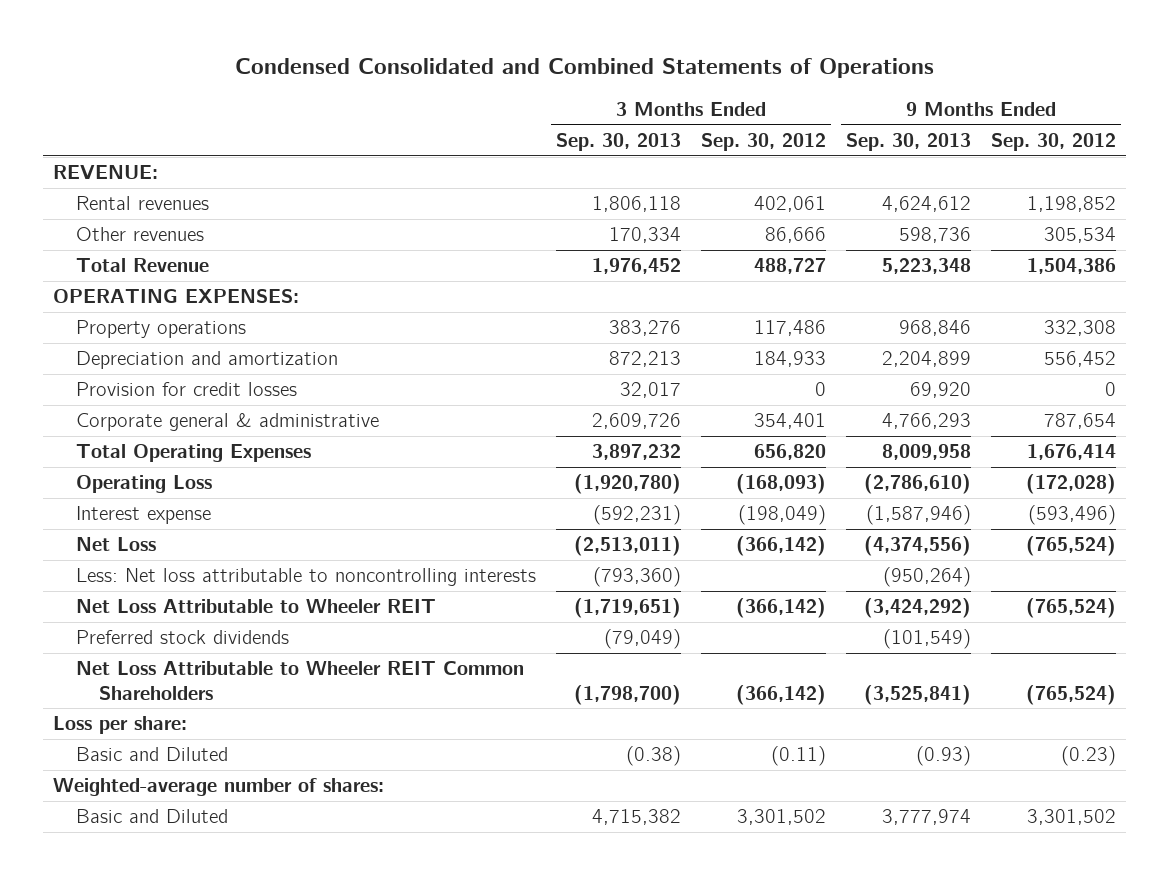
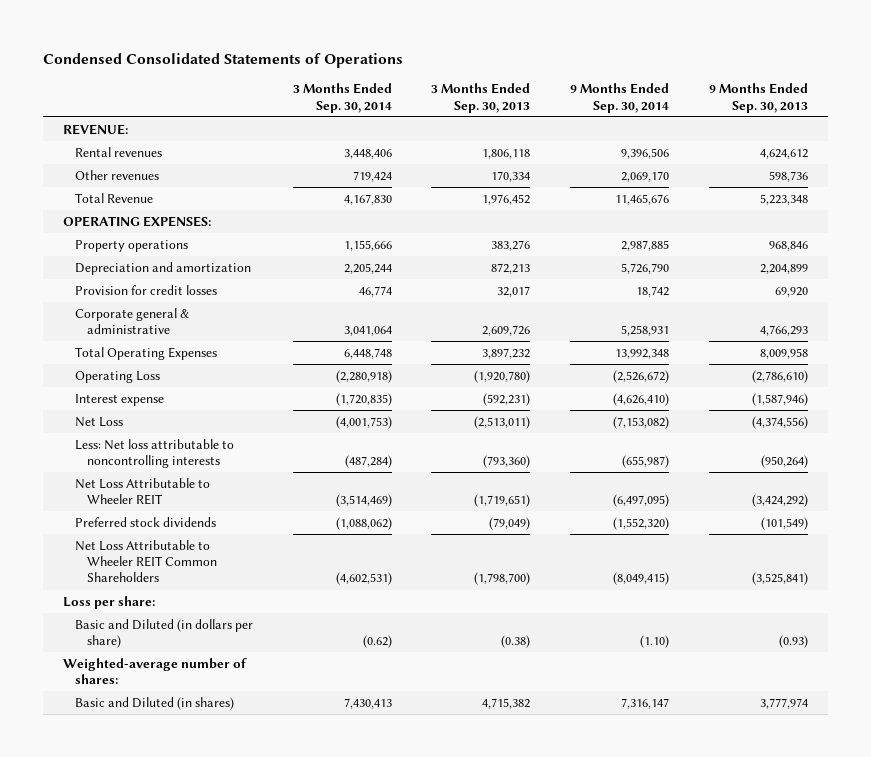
[234,57,934,78] Condensed Consolidated and Combined Statements of Operations -> [43,53,404,69] Condensed Consolidated Statements of Operations
[701,133,827,152] Sep. 30, 2012 -> none
[990,133,1116,152] Sep. 30, 2012 -> none
none -> [292,83,392,113] 3 Months Ended Sep. 30, 2014
none -> [570,83,670,113] 9 Months Ended Sep. 30, 2014
[76,747,229,762] Basic and Diluted -> [75,618,254,649] Basic and Diluted (in dollars per share)
[76,809,229,824] Basic and Diluted -> [75,696,235,710] Basic and Diluted (in shares)

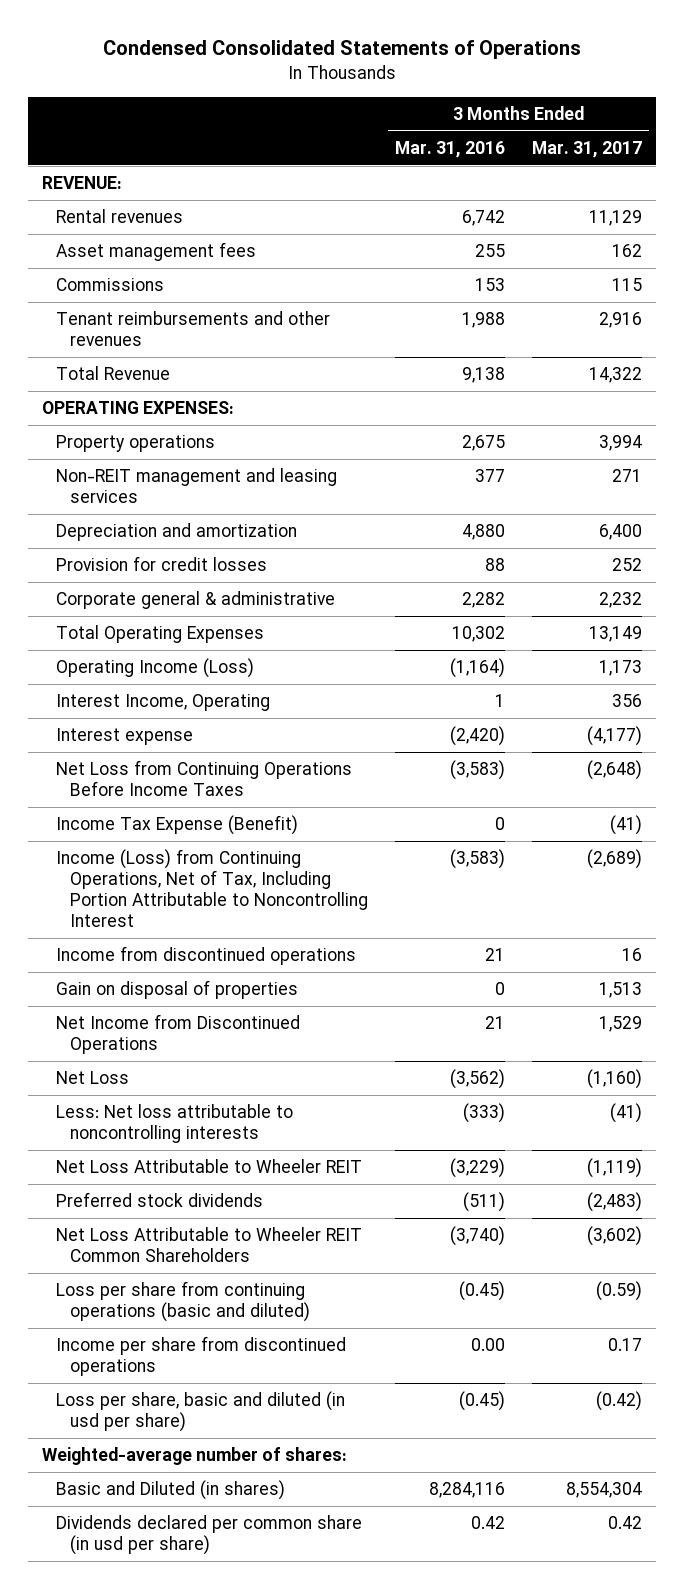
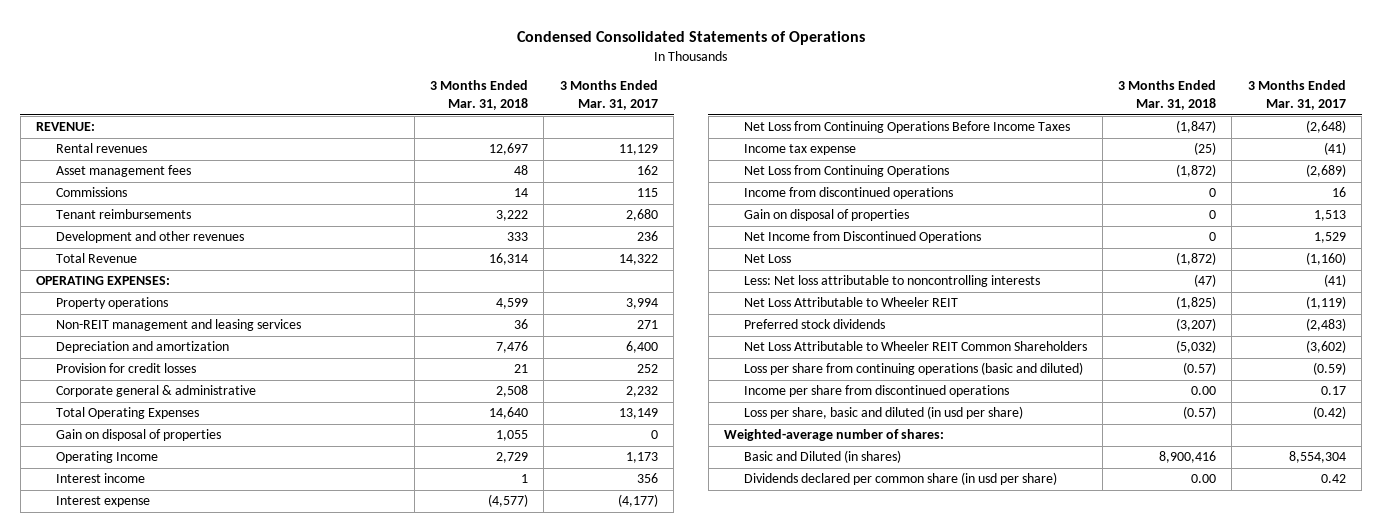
[394,140,505,158] Mar. 31, 2016 -> none
none -> [430,80,529,111] 3 Months Ended Mar. 31, 2018
none -> [55,209,191,220] Tenant reimbursements
[55,311,330,347] Tenant reimbursements and other revenues -> [55,231,244,244] Development and other revenues
[599,312,643,329] 2,916 -> [636,231,658,242] 236
none -> [55,429,221,442] Gain on disposal of properties
[55,658,254,679] Operating Income (Loss) -> [55,451,158,464] Operating Income
[55,694,270,712] Interest Income, Operating -> [55,473,145,484] Interest income
[55,815,298,836] Income Tax Expense (Benefit) -> [743,144,856,156] Income tax expense
[55,849,368,928] Income (Loss) from Continuing Operations, Net of Tax, Including Portion Attributable to Noncontrolling Interest -> [743,165,949,178] Net Loss from Continuing Operations

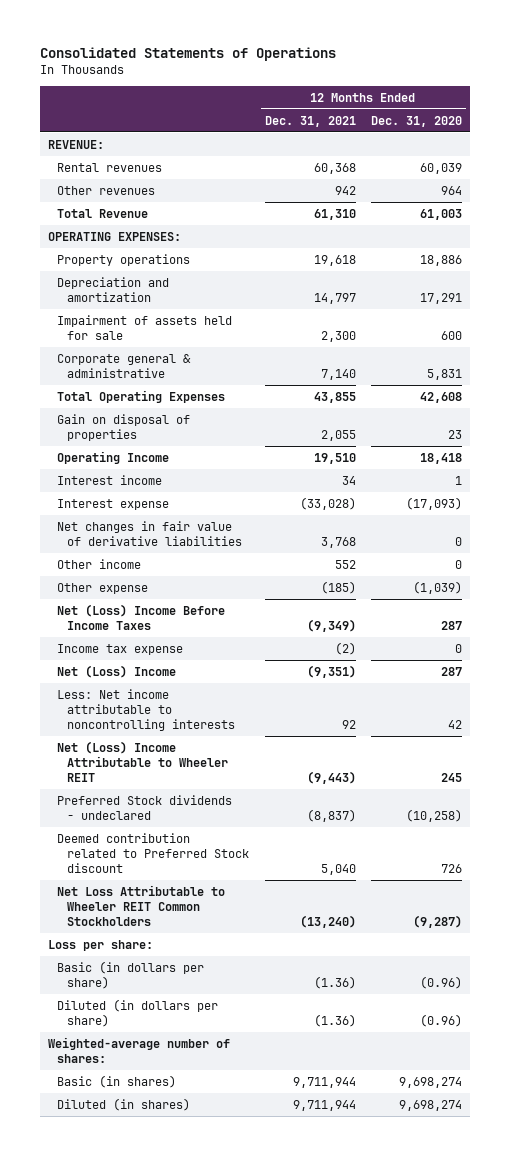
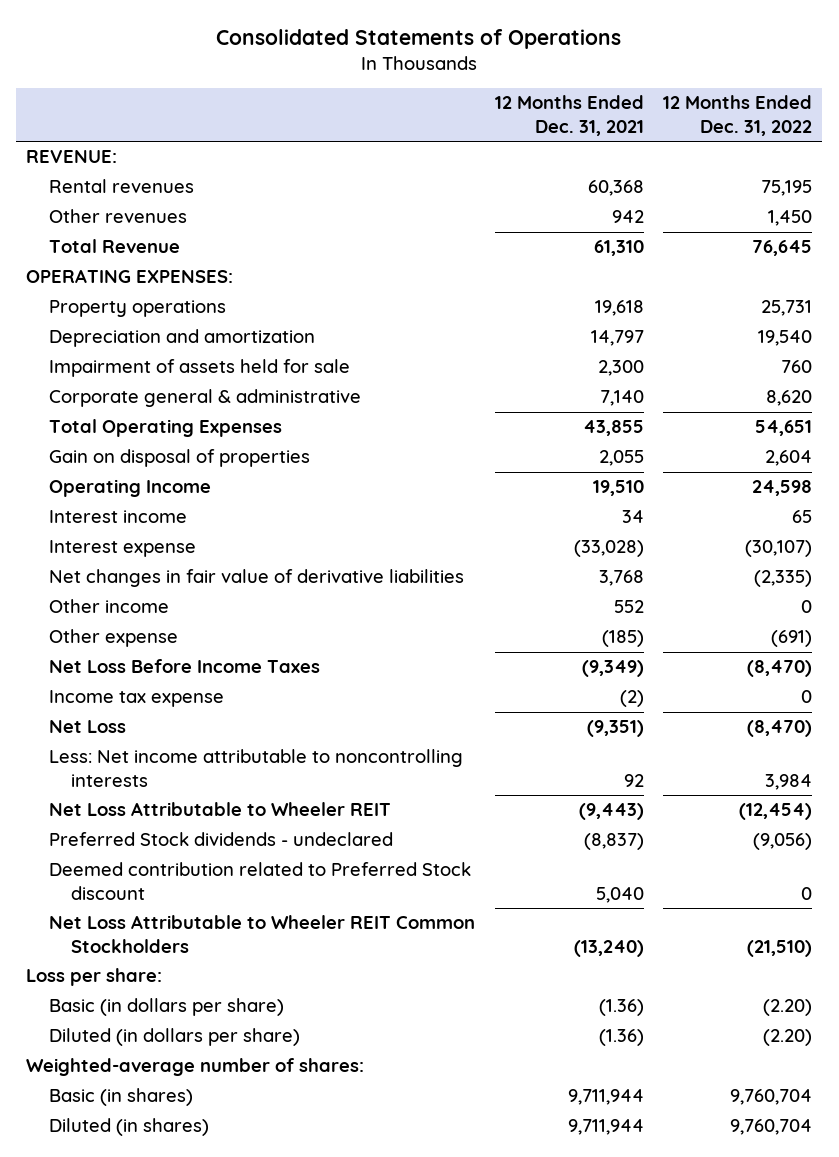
[371,115,463,127] Dec. 31, 2020 -> none
none -> [663,95,813,136] 12 Months Ended Dec. 31, 2022
[57,603,226,630] Net (Loss) Income Before Income Taxes -> [48,659,320,674] Net Loss Before Income Taxes
[57,664,177,678] Net (Loss) Income -> [48,720,126,734] Net Loss
[57,740,228,782] Net (Loss) Income Attributable to Wheeler REIT -> [48,802,391,817] Net Loss Attributable to Wheeler REIT

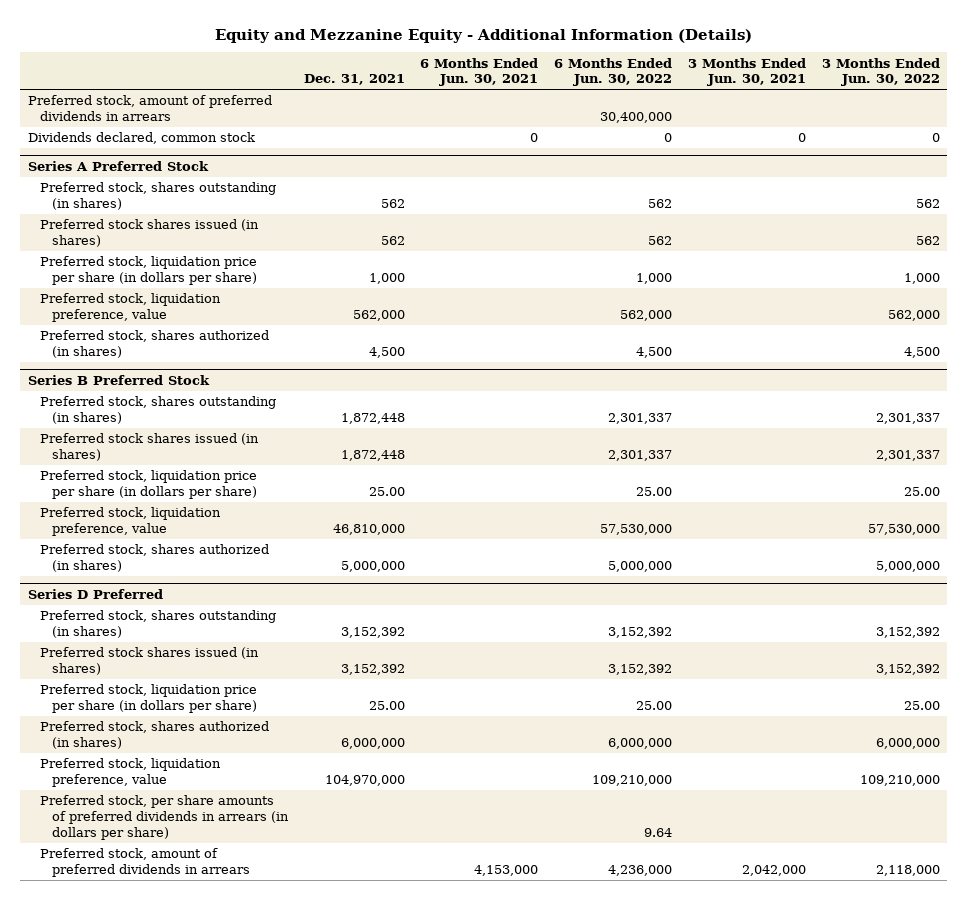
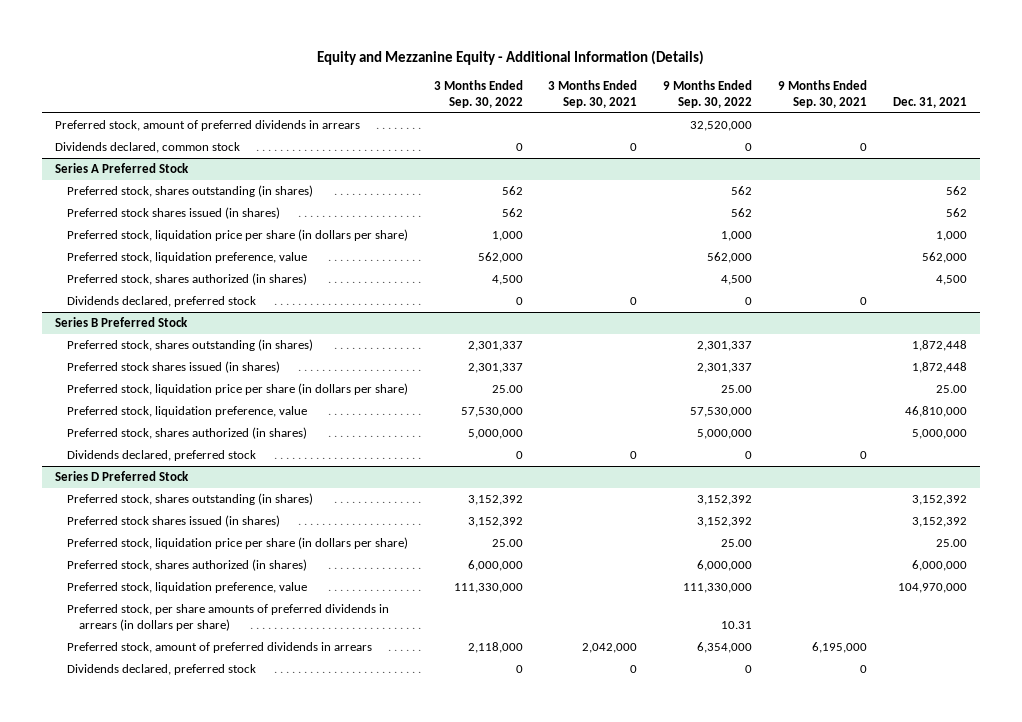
[420,57,539,87] 6 Months Ended Jun. 30, 2021 -> none
[554,57,673,87] 6 Months Ended Jun. 30, 2022 -> none
[687,57,806,87] 3 Months Ended Jun. 30, 2021 -> none
[821,57,940,87] 3 Months Ended Jun. 30, 2022 -> none
none -> [433,80,523,109] 3 Months Ended Sep. 30, 2022
none -> [548,80,638,109] 3 Months Ended Sep. 30, 2021
none -> [663,80,753,109] 9 Months Ended Sep. 30, 2022
none -> [778,80,868,109] 9 Months Ended Sep. 30, 2021
none -> [66,296,256,308] Dividends declared, preferred stock
none -> [66,450,256,462] Dividends declared, preferred stock
[27,589,163,600] Series D Preferred -> [54,471,189,482] Series D Preferred Stock
none -> [66,664,256,676] Dividends declared, preferred stock

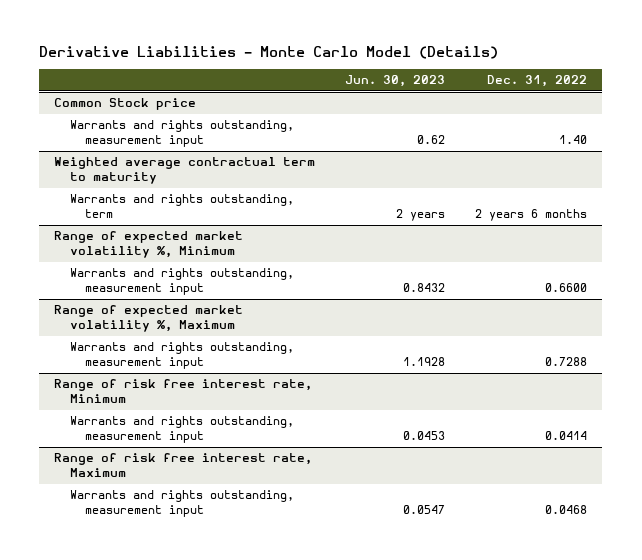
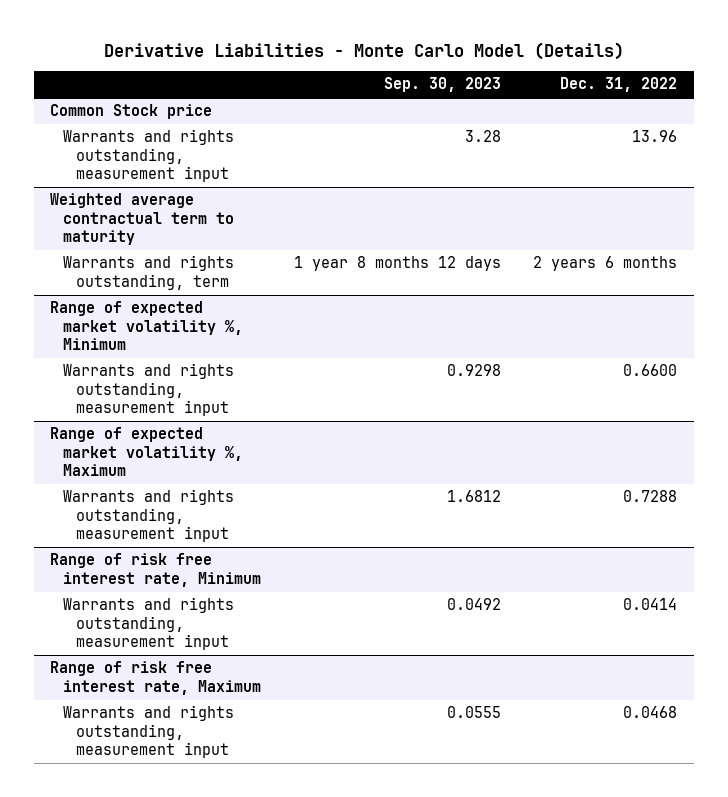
[345,75,446,88] Jun. 30, 2023 -> none
none -> [383,77,501,93] Sep. 30, 2023
[559,135,588,145] 1.40 -> [632,130,678,143] 13.96

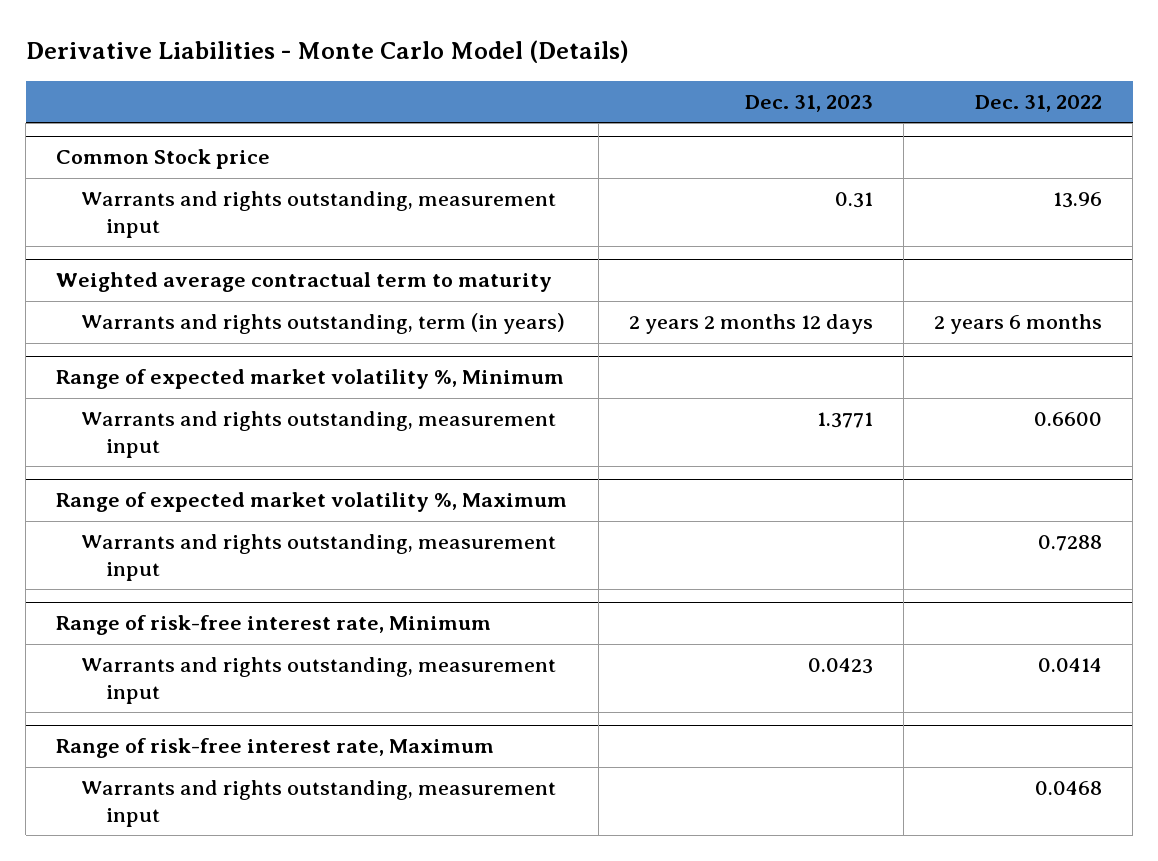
[383,77,501,93] Sep. 30, 2023 -> none
none -> [744,94,873,112] Dec. 31, 2023
[63,255,235,290] Warrants and rights outstanding, term -> [81,313,566,335] Warrants and rights outstanding, term (in years)
[50,553,262,587] Range of risk free interest rate, Minimum -> [56,615,492,636] Range of risk-free interest rate, Minimum
[50,661,262,695] Range of risk free interest rate, Maximum -> [56,738,495,759] Range of risk-free interest rate, Maximum

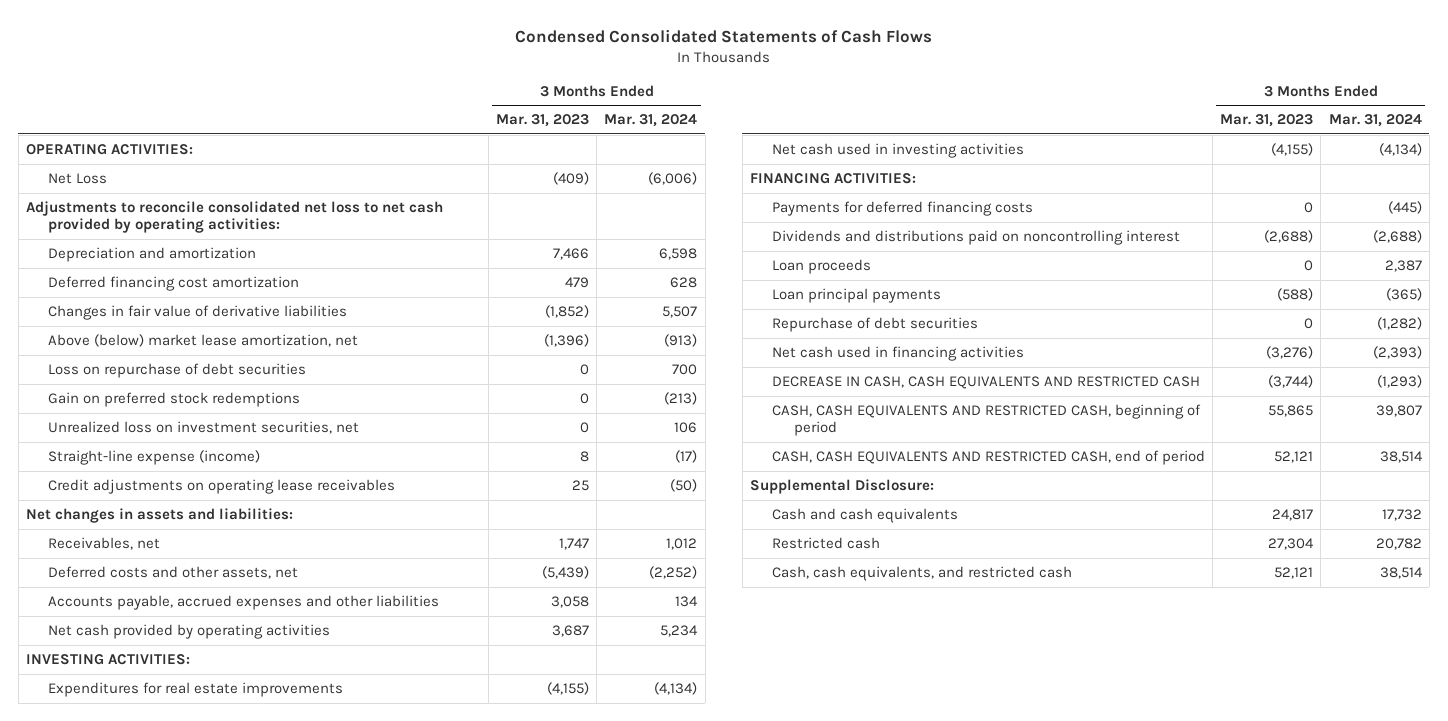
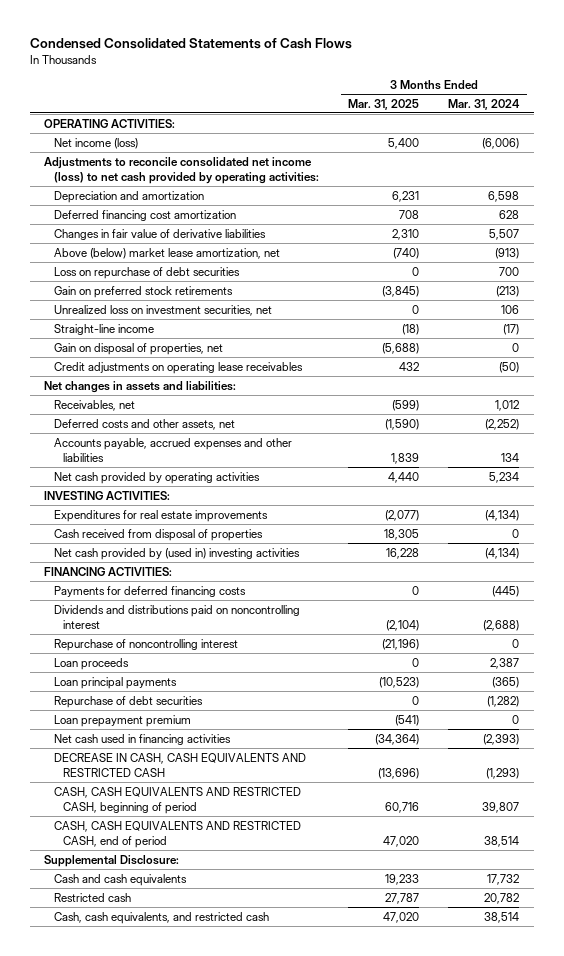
[496,114,590,128] Mar. 31, 2023 -> none
none -> [348,98,420,110] Mar. 31, 2025
[47,172,107,184] Net Loss -> [53,137,138,149] Net income (loss)
[26,200,444,234] Adjustments to reconcile consolidated net loss to net cash provided by operating activities: -> [44,156,319,184] Adjustments to reconcile consolidated net income (loss) to net cash provided by operating activities:
[47,391,300,407] Gain on preferred stock redemptions -> [53,285,233,298] Gain on preferred stock retirements
[47,449,260,465] Straight-line expense (income) -> [53,323,154,335] Straight-line income
none -> [53,342,223,355] Gain on disposal of properties, net
none -> [53,528,263,541] Cash received from disposal of properties
[771,142,1024,158] Net cash used in investing activities -> [53,547,300,560] Net cash provided by (used in) investing activities
none -> [53,638,238,651] Repurchase of noncontrolling interest
none -> [53,714,191,727] Loan prepayment premium

